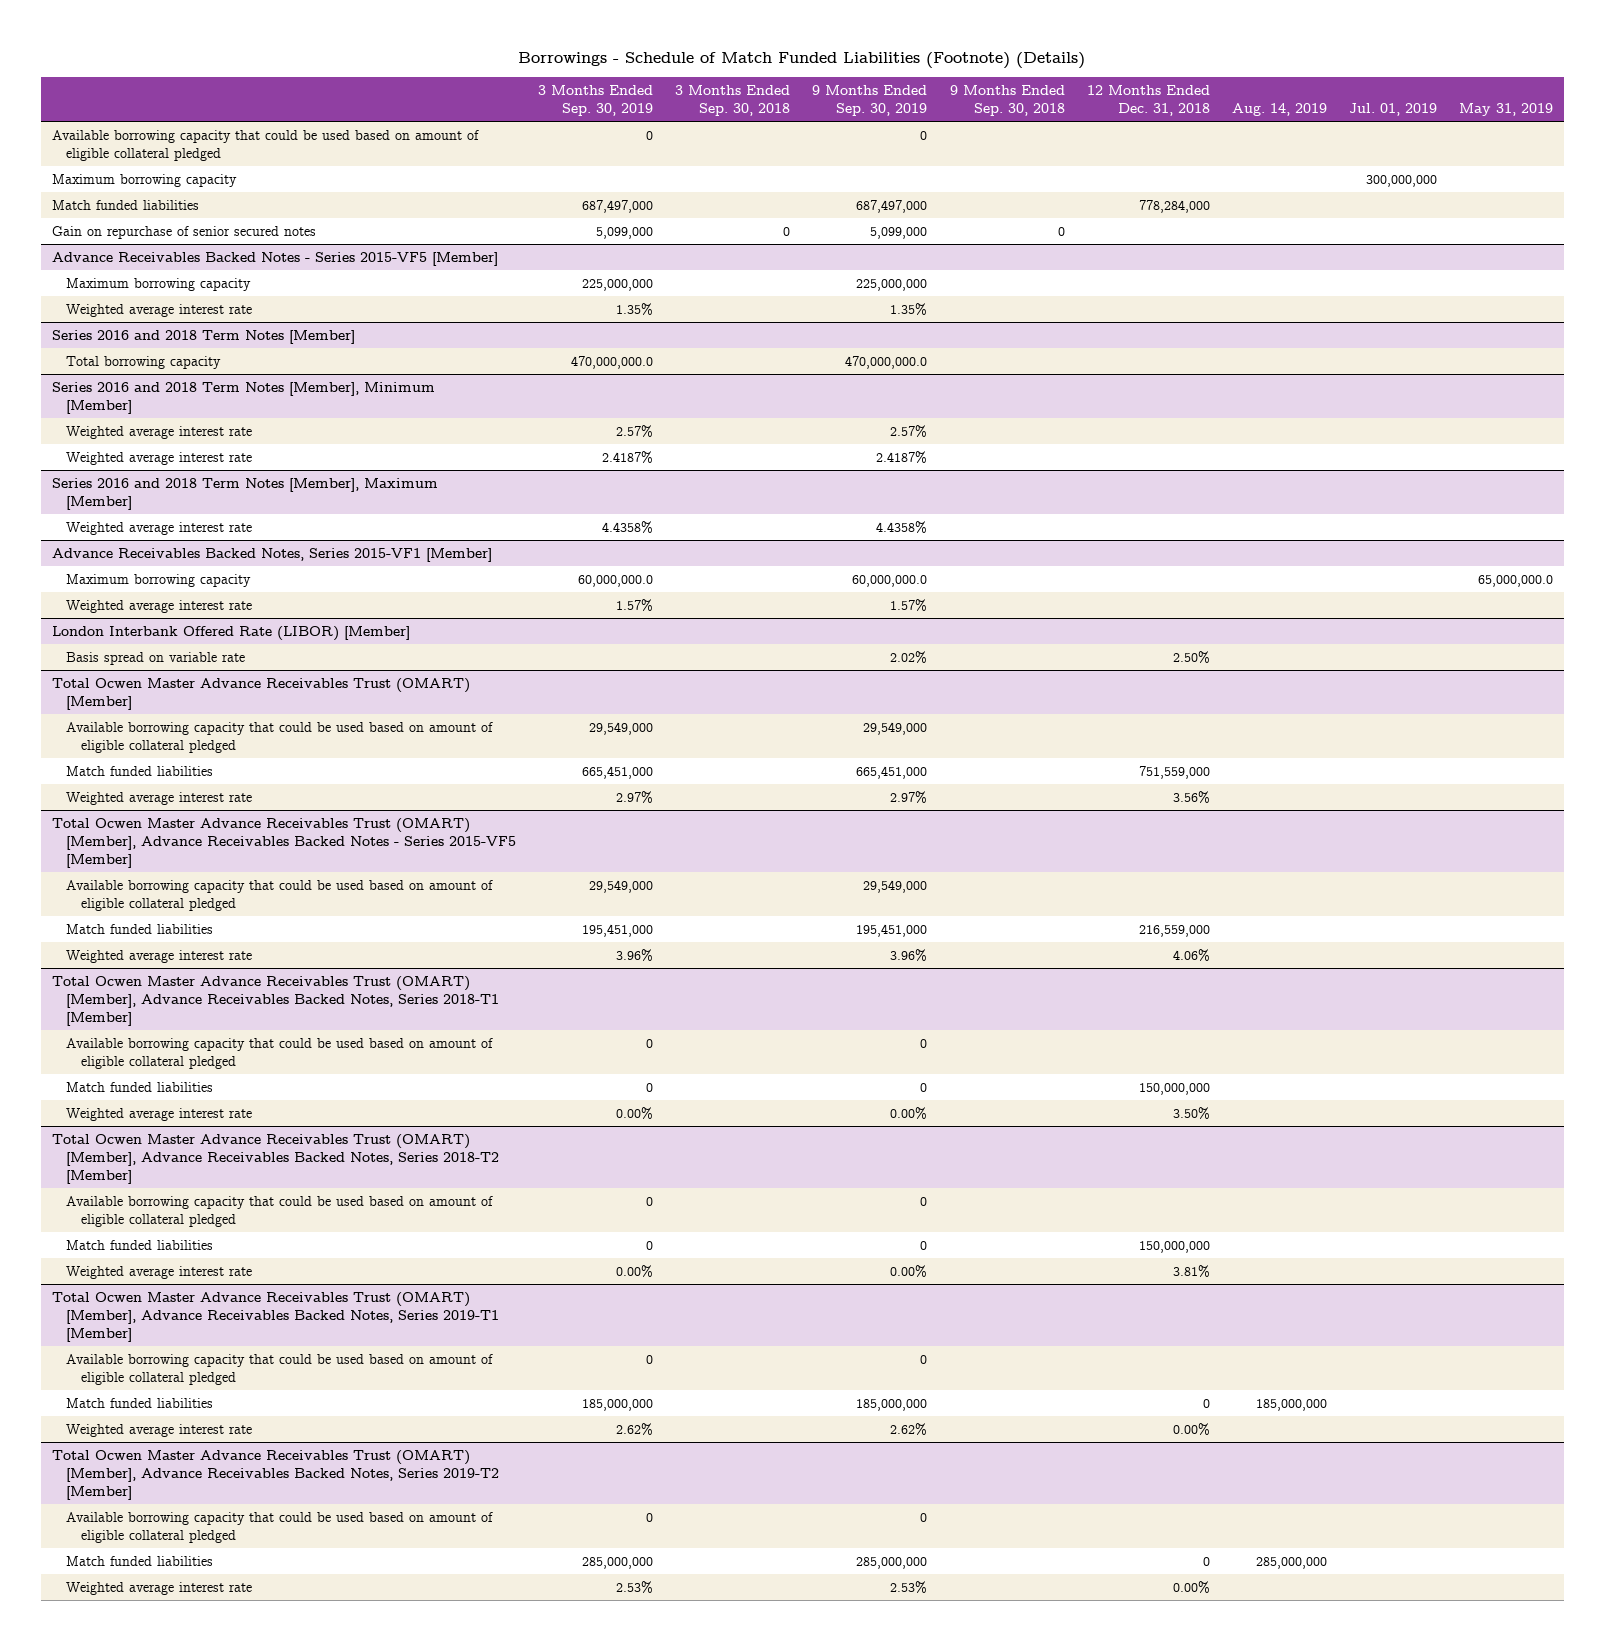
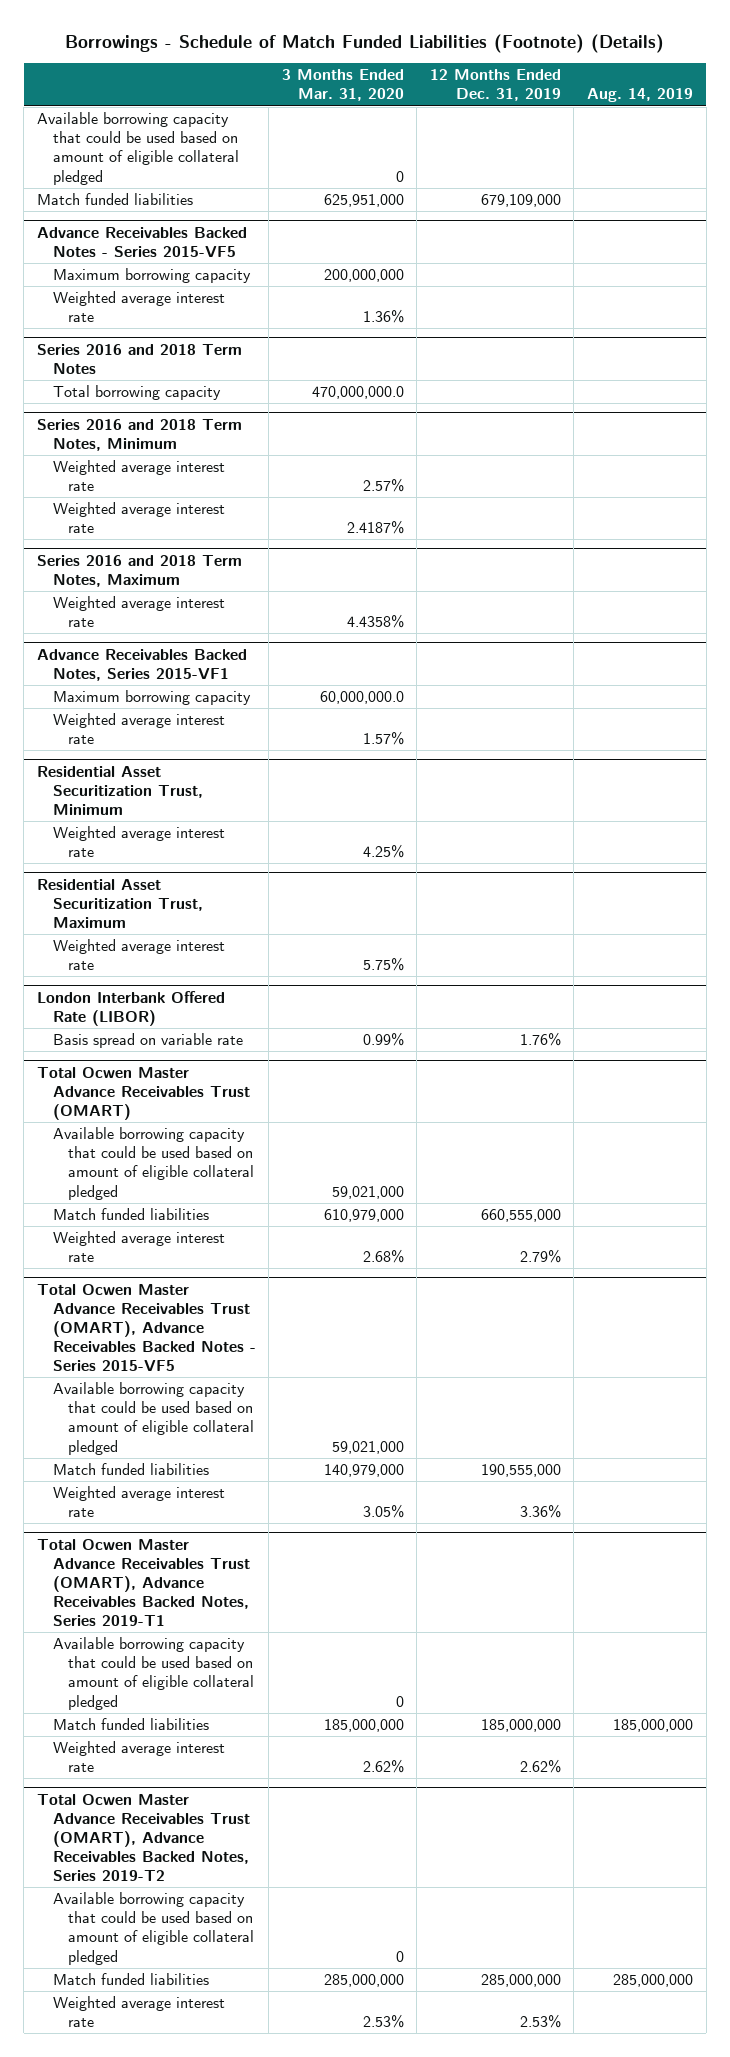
[538,84,654,116] 3 Months Ended Sep. 30, 2019 -> none
[675,84,791,116] 3 Months Ended Sep. 30, 2018 -> none
[812,84,928,116] 9 Months Ended Sep. 30, 2019 -> none
[949,84,1065,116] 9 Months Ended Sep. 30, 2018 -> none
[1086,84,1210,116] 12 Months Ended Dec. 31, 2018 -> none
[1348,102,1437,116] Jul. 01, 2019 -> none
[1458,102,1553,116] May 31, 2019 -> none
none -> [281,69,404,102] 3 Months Ended Mar. 31, 2020
none -> [429,69,561,102] 12 Months Ended Dec. 31, 2019
[51,174,237,188] Maximum borrowing capacity -> none
[51,226,316,240] Gain on repurchase of senior secured notes -> none
[51,252,498,267] Advance Receivables Backed Notes - Series 2015-VF5 [Member] -> [36,226,247,257] Advance Receivables Backed Notes - Series 2015-VF5
[51,330,355,345] Series 2016 and 2018 Term Notes [Member] -> [36,343,242,374] Series 2016 and 2018 Term Notes
[51,382,435,415] Series 2016 and 2018 Term Notes [Member], Minimum [Member] -> [36,418,242,451] Series 2016 and 2018 Term Notes, Minimum
[51,478,438,511] Series 2016 and 2018 Term Notes [Member], Maximum [Member] -> [36,554,242,587] Series 2016 and 2018 Term Notes, Maximum
[51,548,492,563] Advance Receivables Backed Notes, Series 2015-VF1 [Member] -> [36,648,247,681] Advance Receivables Backed Notes, Series 2015-VF1
none -> [36,765,203,815] Residential Asset Securitization Trust, Minimum
none -> [52,825,225,858] Weighted average interest rate
none -> [36,878,203,928] Residential Asset Securitization Trust, Maximum
none -> [52,938,225,971] Weighted average interest rate
[51,626,410,642] London Interbank Offered Rate (LIBOR) [Member] -> [36,990,225,1026] London Interbank Offered Rate (LIBOR)
[51,678,470,711] Total Ocwen Master Advance Receivables Trust (OMART) [Member] -> [36,1066,250,1120] Total Ocwen Master Advance Receivables Trust (OMART)
[51,818,517,869] Total Ocwen Master Advance Receivables Trust (OMART) [Member], Advance Receivables Backed Notes - Series 2015-VF5 [Member] -> [36,1283,256,1372] Total Ocwen Master Advance Receivables Trust (OMART), Advance Receivables Backed Notes - Series 2015-VF5
[51,976,500,1027] Total Ocwen Master Advance Receivables Trust (OMART) [Member], Advance Receivables Backed Notes, Series 2018-T1 [Member] -> none
[66,1038,494,1070] Available borrowing capacity that could be used based on amount of eligible collateral pledged -> none
[66,1082,214,1093] Match funded liabilities -> none
[66,1108,253,1122] Weighted average interest rate -> none
[51,1134,500,1185] Total Ocwen Master Advance Receivables Trust (OMART) [Member], Advance Receivables Backed Notes, Series 2018-T2 [Member] -> none
[66,1196,494,1228] Available borrowing capacity that could be used based on amount of eligible collateral pledged -> none
[66,1240,214,1251] Match funded liabilities -> none
[66,1266,253,1280] Weighted average interest rate -> none
[51,1292,500,1343] Total Ocwen Master Advance Receivables Trust (OMART) [Member], Advance Receivables Backed Notes, Series 2019-T1 [Member] -> [36,1538,250,1627] Total Ocwen Master Advance Receivables Trust (OMART), Advance Receivables Backed Notes, Series 2019-T1
[51,1450,500,1501] Total Ocwen Master Advance Receivables Trust (OMART) [Member], Advance Receivables Backed Notes, Series 2019-T2 [Member] -> [36,1793,250,1882] Total Ocwen Master Advance Receivables Trust (OMART), Advance Receivables Backed Notes, Series 2019-T2

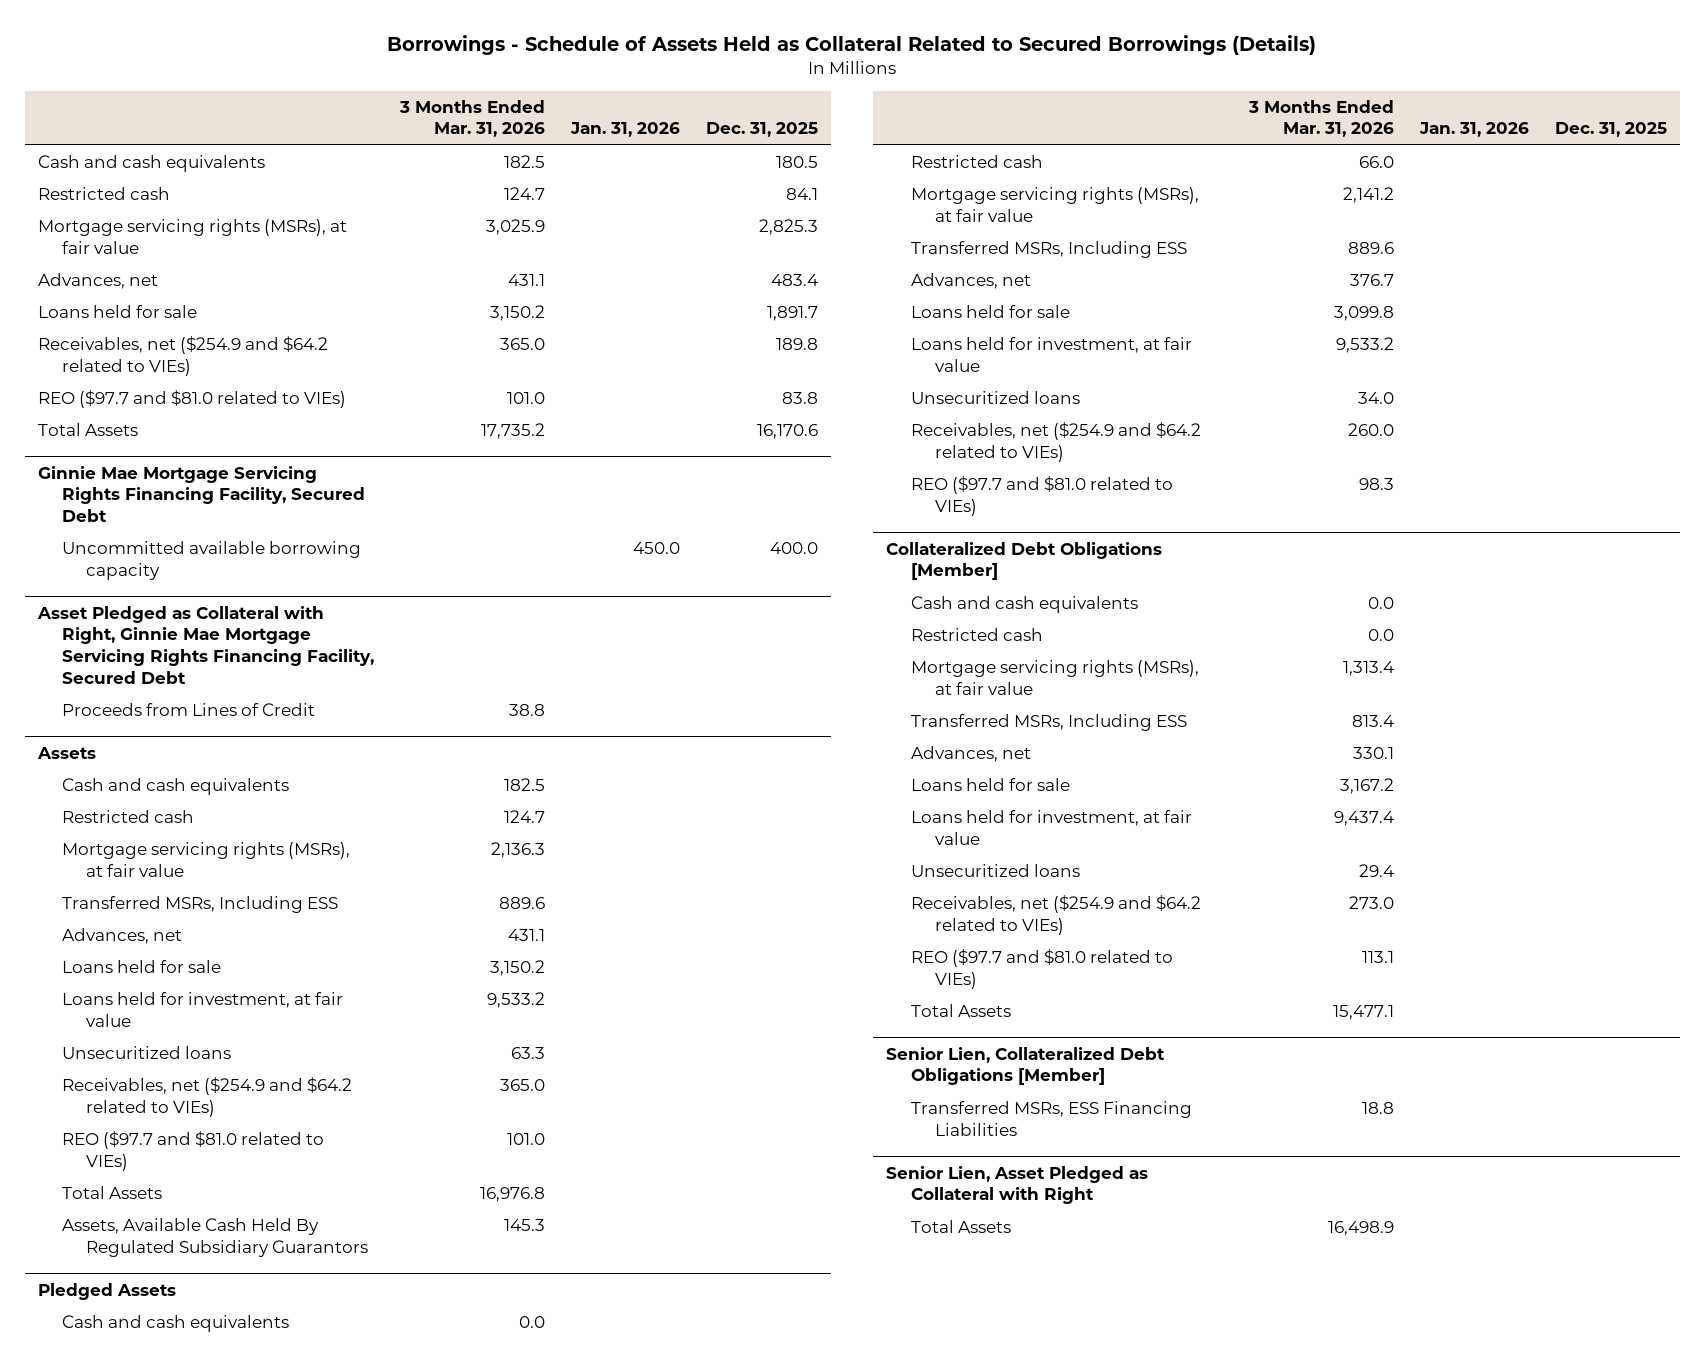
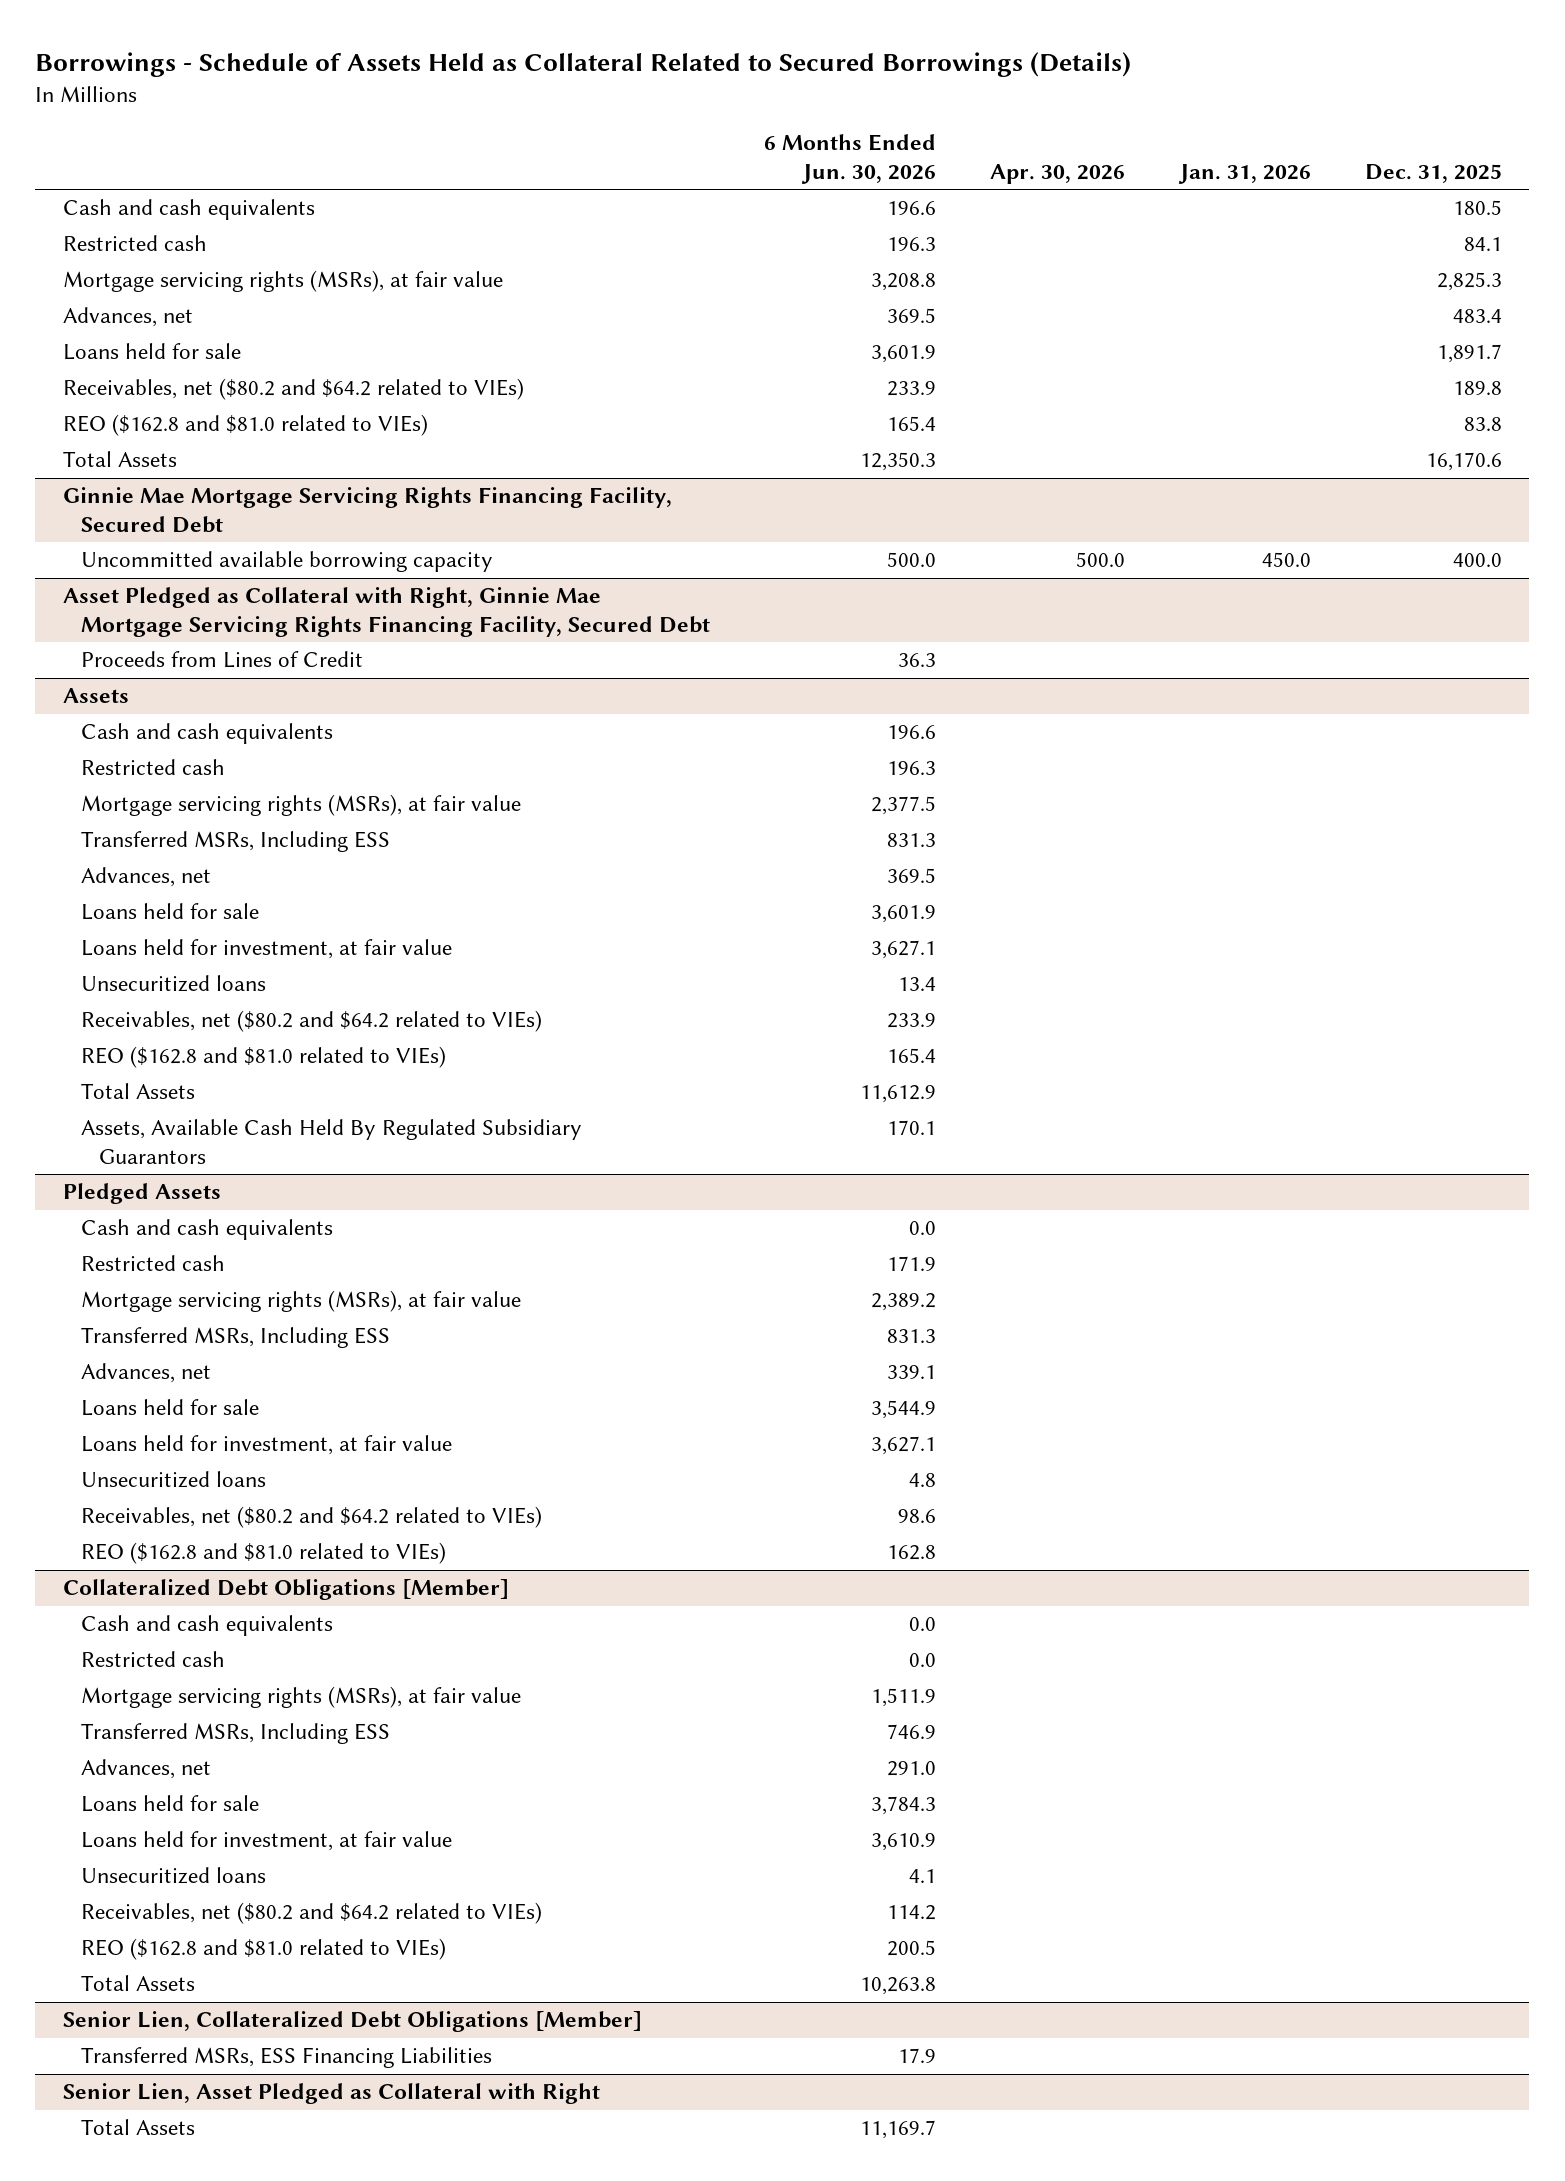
[398,99,545,138] 3 Months Ended Mar. 31, 2026 -> none
none -> [763,134,936,185] 6 Months Ended Jun. 30, 2026
none -> [990,164,1126,185] Apr. 30, 2026
[37,336,328,376] Receivables, net ($254.9 and $64.2 related to VIEs) -> [62,378,524,401] Receivables, net ($80.2 and $64.2 related to VIEs)
[37,390,346,409] REO ($97.7 and $81.0 related to VIEs) -> [62,414,428,437] REO ($162.8 and $81.0 related to VIEs)
[61,1077,352,1117] Receivables, net ($254.9 and $64.2 related to VIEs) -> [80,1010,542,1033] Receivables, net ($80.2 and $64.2 related to VIEs)
[61,1131,324,1171] REO ($97.7 and $81.0 related to VIEs) -> [80,1046,446,1069] REO ($162.8 and $81.0 related to VIEs)
[910,422,1201,462] Receivables, net ($254.9 and $64.2 related to VIEs) -> [80,1506,542,1529] Receivables, net ($80.2 and $64.2 related to VIEs)
[910,476,1173,516] REO ($97.7 and $81.0 related to VIEs) -> [80,1542,446,1565] REO ($162.8 and $81.0 related to VIEs)
[910,895,1201,935] Receivables, net ($254.9 and $64.2 related to VIEs) -> [80,1902,542,1925] Receivables, net ($80.2 and $64.2 related to VIEs)
[910,949,1173,989] REO ($97.7 and $81.0 related to VIEs) -> [80,1938,446,1961] REO ($162.8 and $81.0 related to VIEs)

